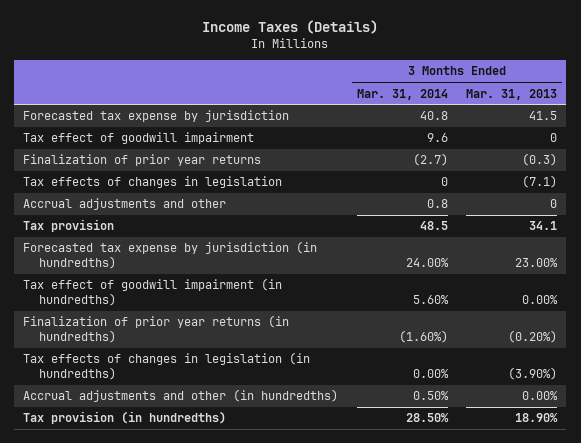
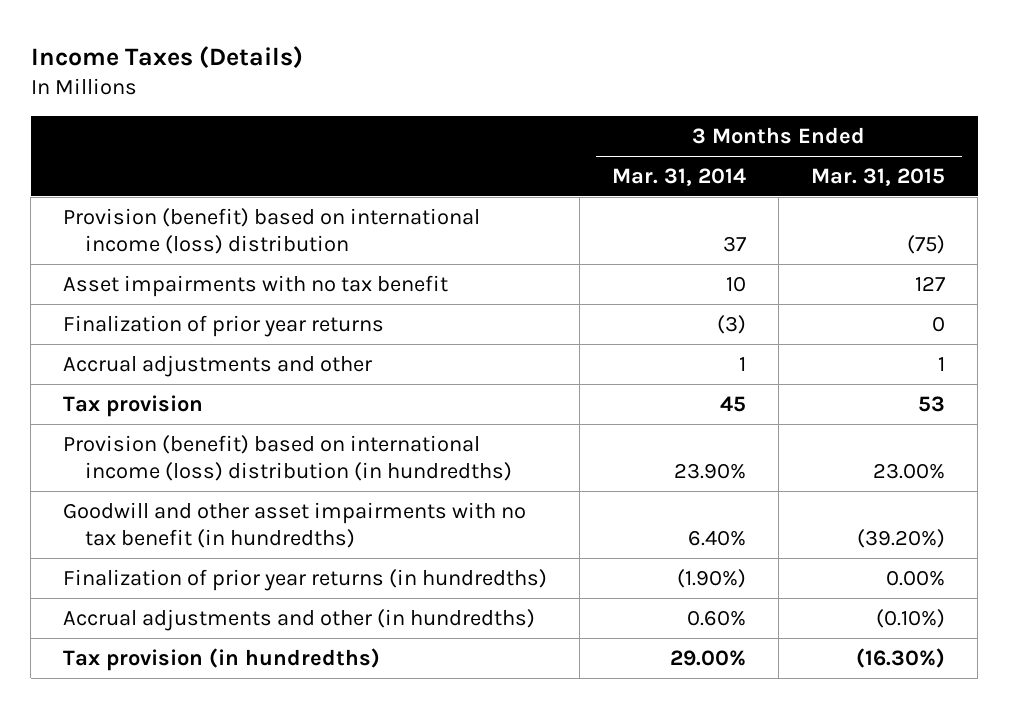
[466,88,558,100] Mar. 31, 2013 -> none
none -> [811,167,946,186] Mar. 31, 2015
[23,110,290,123] Forecasted tax expense by jurisdiction -> none
[23,176,283,189] Tax effects of changes in legislation -> none
[23,241,318,269] Forecasted tax expense by jurisdiction (in hundredths) -> none
[23,352,311,380] Tax effects of changes in legislation (in hundredths) -> none
none -> [63,207,481,254] Provision (benefit) based on international income (loss) distribution
[23,132,255,145] Tax effect of goodwill impairment -> [63,274,449,297] Asset impairments with no tax benefit
[426,133,448,143] 9.6 -> [726,275,747,292] 10
[412,153,448,167] (2.7) -> [717,314,747,334] (3)
[426,199,448,209] 0.8 -> [739,356,747,371] 1
[419,221,448,231] 48.5 -> [720,395,747,412] 45
none -> [63,434,512,481] Provision (benefit) based on international income (loss) distribution (in hundredths)
[23,278,283,306] Tax effect of goodwill impairment (in hundredths) -> [63,501,527,548] Goodwill and other asset impairments with no tax benefit (in hundredths)
[412,294,449,304] 5.60% -> [688,529,747,546] 6.40%
[398,329,448,343] (1.60%) -> [677,568,747,588] (1.90%)
[412,391,449,401] 0.50% -> [687,609,747,626] 0.60%
[405,413,449,423] 28.50% -> [670,649,747,666] 29.00%

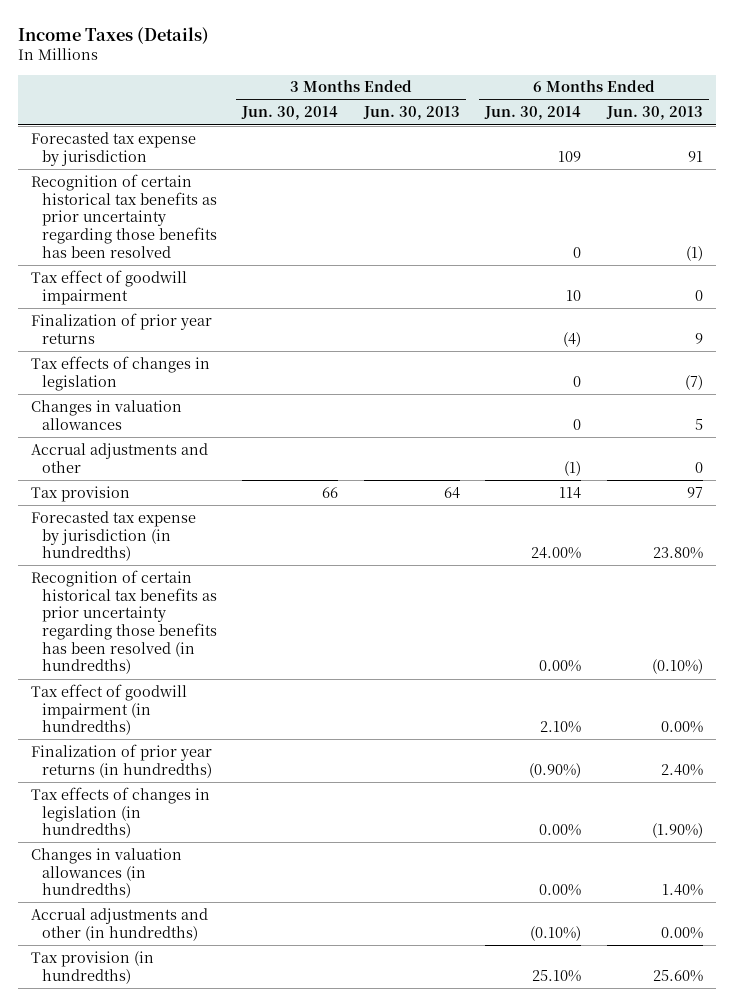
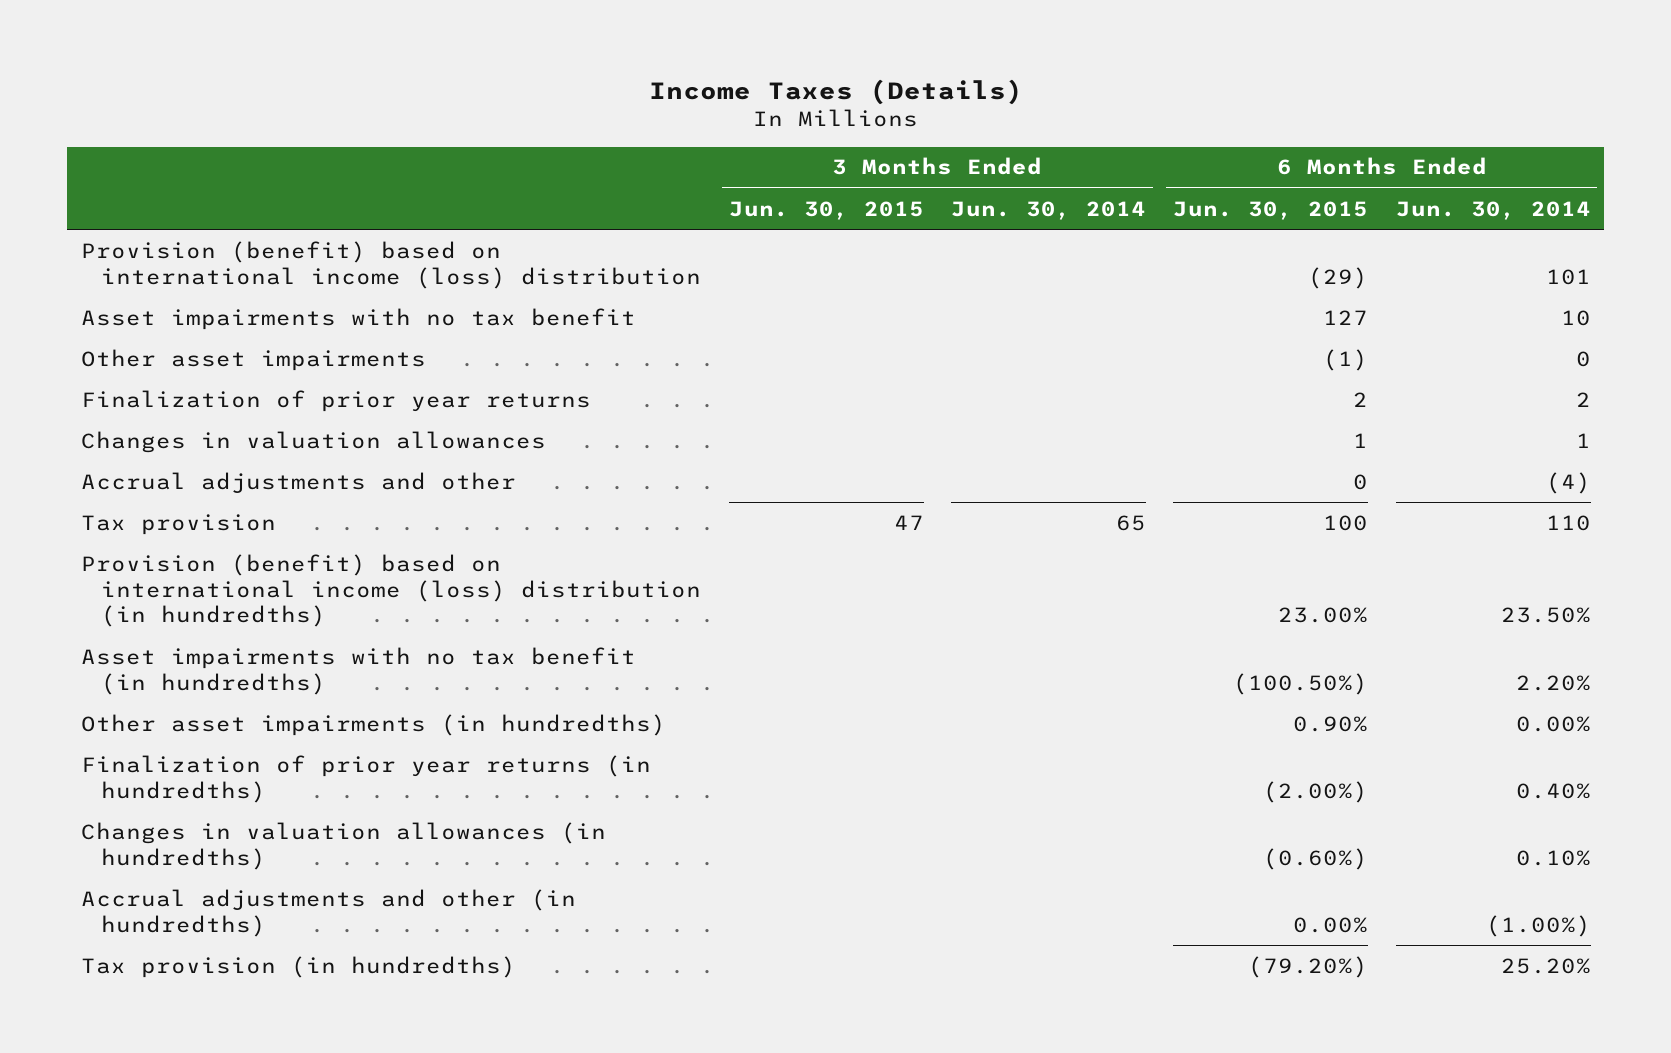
[362,106,460,121] Jun. 30, 2013 -> none
[606,106,704,121] Jun. 30, 2013 -> none
none -> [728,200,924,220] Jun. 30, 2015
none -> [1173,200,1369,220] Jun. 30, 2015
[31,131,197,166] Forecasted tax expense by jurisdiction -> none
[31,173,217,258] Recognition of certain historical tax benefits as prior uncertainty regarding those benefits has been resolved -> none
[31,355,211,391] Tax effects of changes in legislation -> none
[31,510,197,562] Forecasted tax expense by jurisdiction (in hundredths) -> none
[31,569,217,675] Recognition of certain historical tax benefits as prior uncertainty regarding those benefits has been resolved (in hundredths) -> none
[31,786,211,839] Tax effects of changes in legislation (in hundredths) -> none
none -> [80,240,702,289] Provision (benefit) based on international income (loss) distribution
[31,269,188,305] Tax effect of goodwill impairment -> [80,307,636,330] Asset impairments with no tax benefit
none -> [80,348,426,371] Other asset impairments
[563,331,582,347] (4) -> [1575,391,1591,407] 2
[573,418,582,430] 0 -> [1575,432,1591,448] 1
[564,460,582,476] (1) -> [1545,471,1591,494] (4)
[322,486,339,498] 66 -> [1115,514,1146,531] 65
[559,486,582,499] 114 -> [1545,514,1591,531] 110
none -> [80,553,702,628] Provision (benefit) based on international income (loss) distribution (in hundredths)
[31,683,188,736] Tax effect of goodwill impairment (in hundredths) -> [80,646,636,695] Asset impairments with no tax benefit (in hundredths)
[540,721,582,734] 2.10% -> [1515,674,1591,691] 2.20%
none -> [80,713,666,736] Other asset impairments (in hundredths)
[529,762,582,778] (0.90%) -> [1515,782,1591,799] 0.40%
[539,884,582,897] 0.00% -> [1515,849,1591,866] 0.10%
[530,925,582,941] (0.10%) -> [1485,914,1591,937] (1.00%)
[532,969,582,982] 25.10% -> [1500,957,1591,974] 25.20%

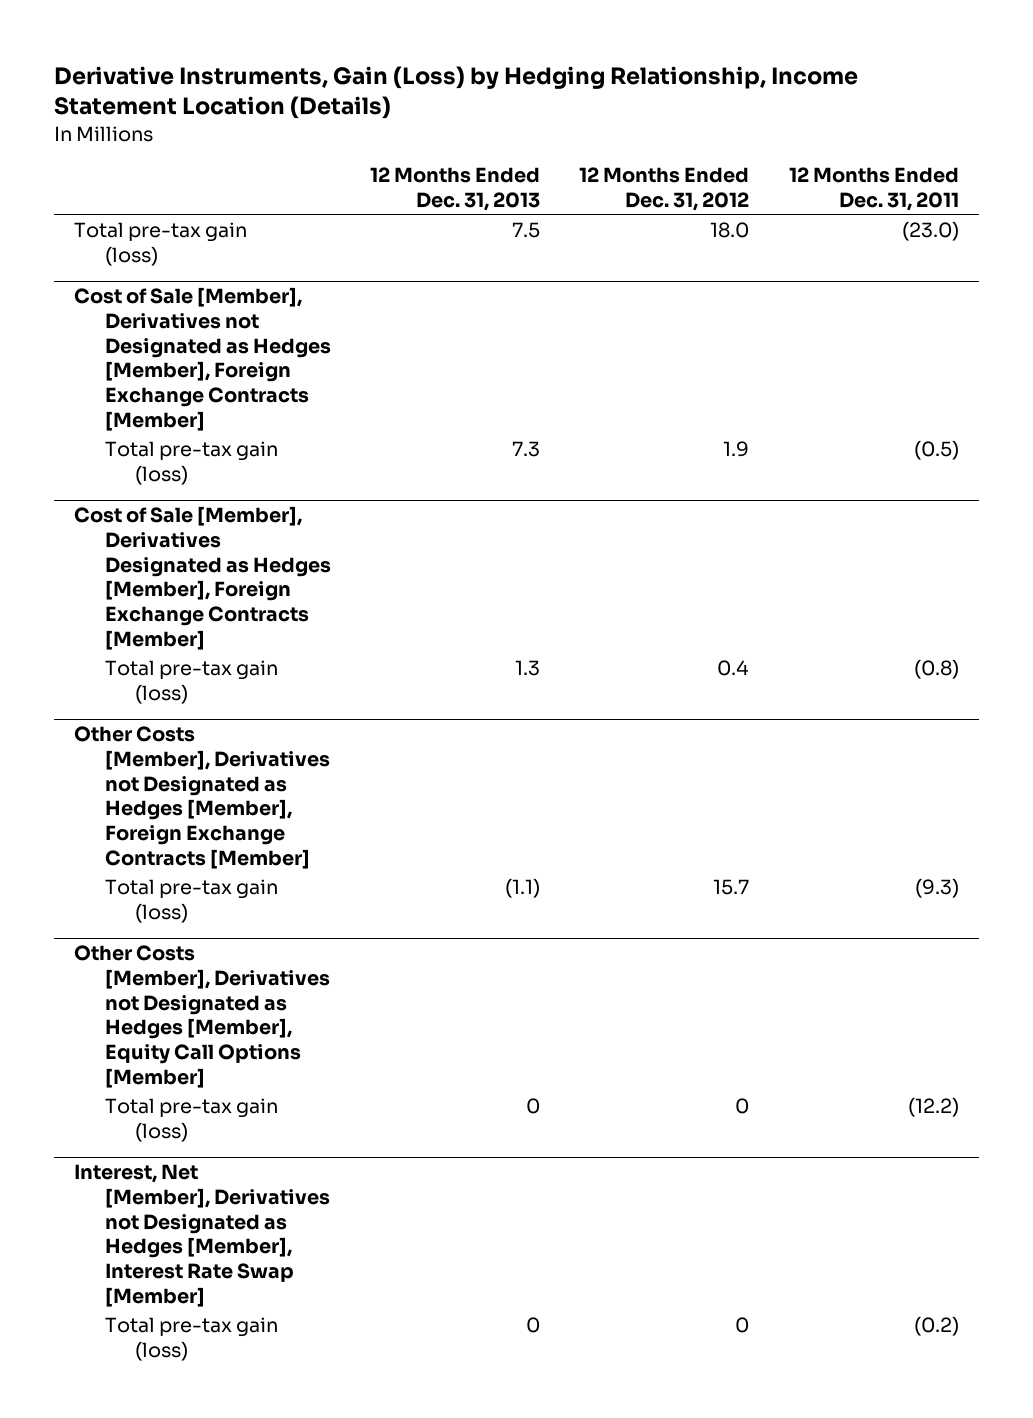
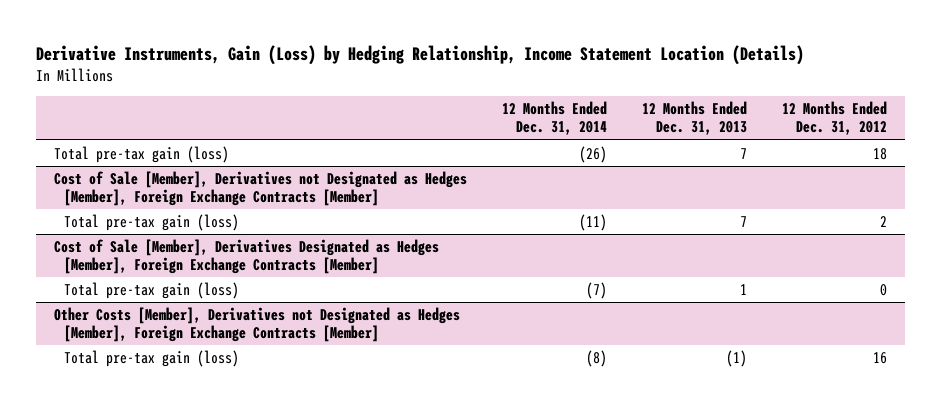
[788,166,959,211] 12 Months Ended Dec. 31, 2011 -> none
none -> [501,101,607,136] 12 Months Ended Dec. 31, 2014
[512,221,541,238] 7.5 -> [740,148,748,160] 7
[710,221,750,238] 18.0 -> [873,148,888,161] 18
[512,440,541,457] 7.3 -> [740,216,748,228] 7
[723,440,750,457] 1.9 -> [880,216,888,228] 2
[515,659,541,676] 1.3 -> [740,284,748,296] 1
[717,659,750,676] 0.4 -> [880,284,888,297] 0
[73,945,330,1088] Other Costs [Member], Derivatives not Designated as Hedges [Member], Equity Call Options [Member] -> none
[104,1097,278,1142] Total pre-tax gain (loss) -> none
[73,1164,330,1307] Interest, Net [Member], Derivatives not Designated as Hedges [Member], Interest Rate Swap [Member] -> none
[104,1316,278,1361] Total pre-tax gain (loss) -> none
[505,877,541,898] (1.1) -> [726,350,748,368] (1)
[713,878,750,895] 15.7 -> [873,352,888,365] 16

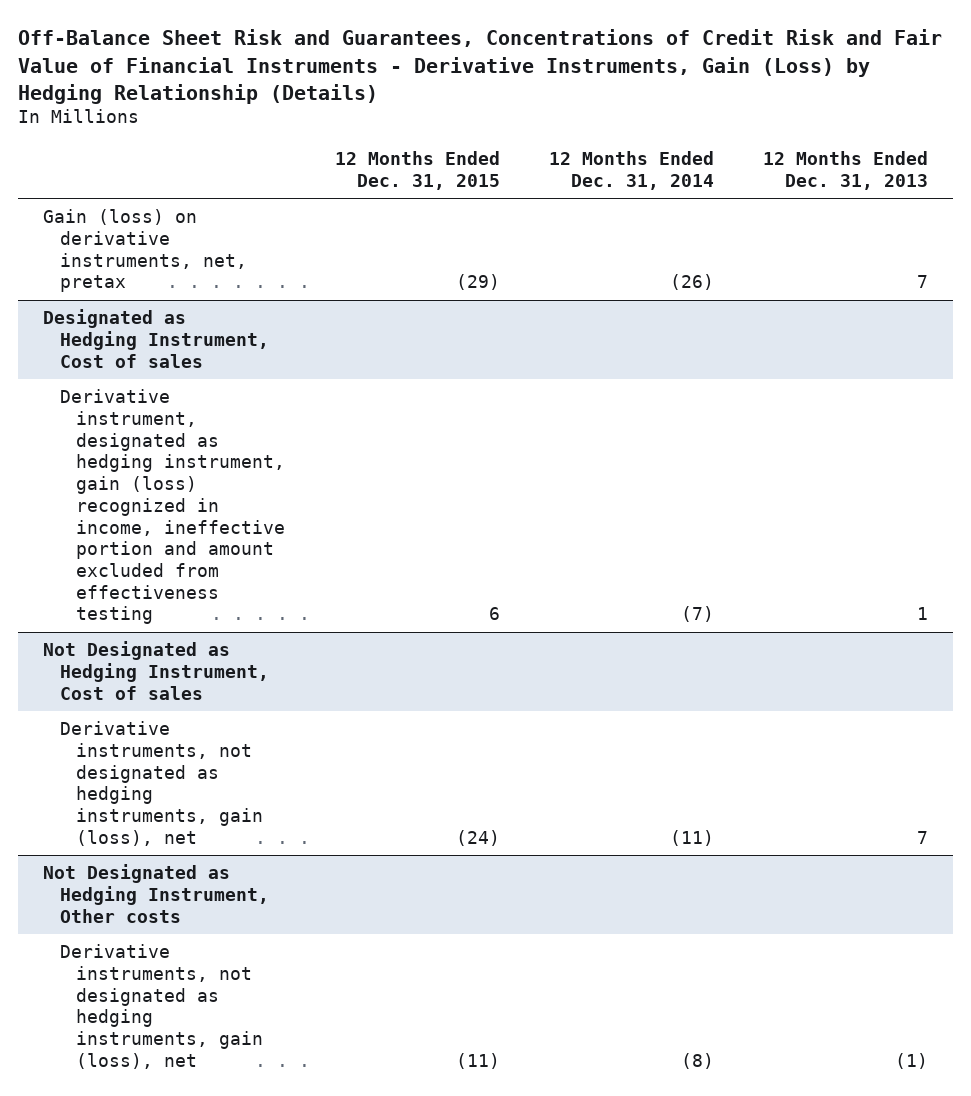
[35,44,804,65] Derivative Instruments, Gain (Loss) by Hedging Relationship, Income Statement Location (Details) -> [18,29,943,104] Off-Balance Sheet Risk and Guarantees, Concentrations of Credit Risk and Fair Value of Financial Instruments - Derivative Instruments, Gain (Loss) by Hedging Relationship (Details)
[782,101,888,136] 12 Months Ended Dec. 31, 2012 -> none
none -> [334,151,500,190] 12 Months Ended Dec. 31, 2015
[53,171,467,207] Cost of Sale [Member], Derivatives not Designated as Hedges [Member], Foreign Exchange Contracts [Member] -> none
[53,239,439,275] Cost of Sale [Member], Derivatives Designated as Hedges [Member], Foreign Exchange Contracts [Member] -> none
[64,282,240,300] Total pre-tax gain (loss) -> none
[53,307,460,343] Other Costs [Member], Derivatives not Designated as Hedges [Member], Foreign Exchange Contracts [Member] -> none
[64,350,240,368] Total pre-tax gain (loss) -> none
[53,146,229,164] Total pre-tax gain (loss) -> [42,209,247,293] Gain (loss) on derivative instruments, net, pretax
none -> [42,309,269,368] Designated as Hedging Instrument, Cost of sales
none -> [59,389,286,625] Derivative instrument, designated as hedging instrument, gain (loss) recognized in income, ineffective portion and amount excluded from effectiveness testing
none -> [42,641,269,700] Not Designated as Hedging Instrument, Cost of sales
[64,214,240,232] Total pre-tax gain (loss) -> [59,721,264,846] Derivative instruments, not designated as hedging instruments, gain (loss), net
none -> [42,864,269,923] Not Designated as Hedging Instrument, Other costs
none -> [59,944,264,1069] Derivative instruments, not designated as hedging instruments, gain (loss), net

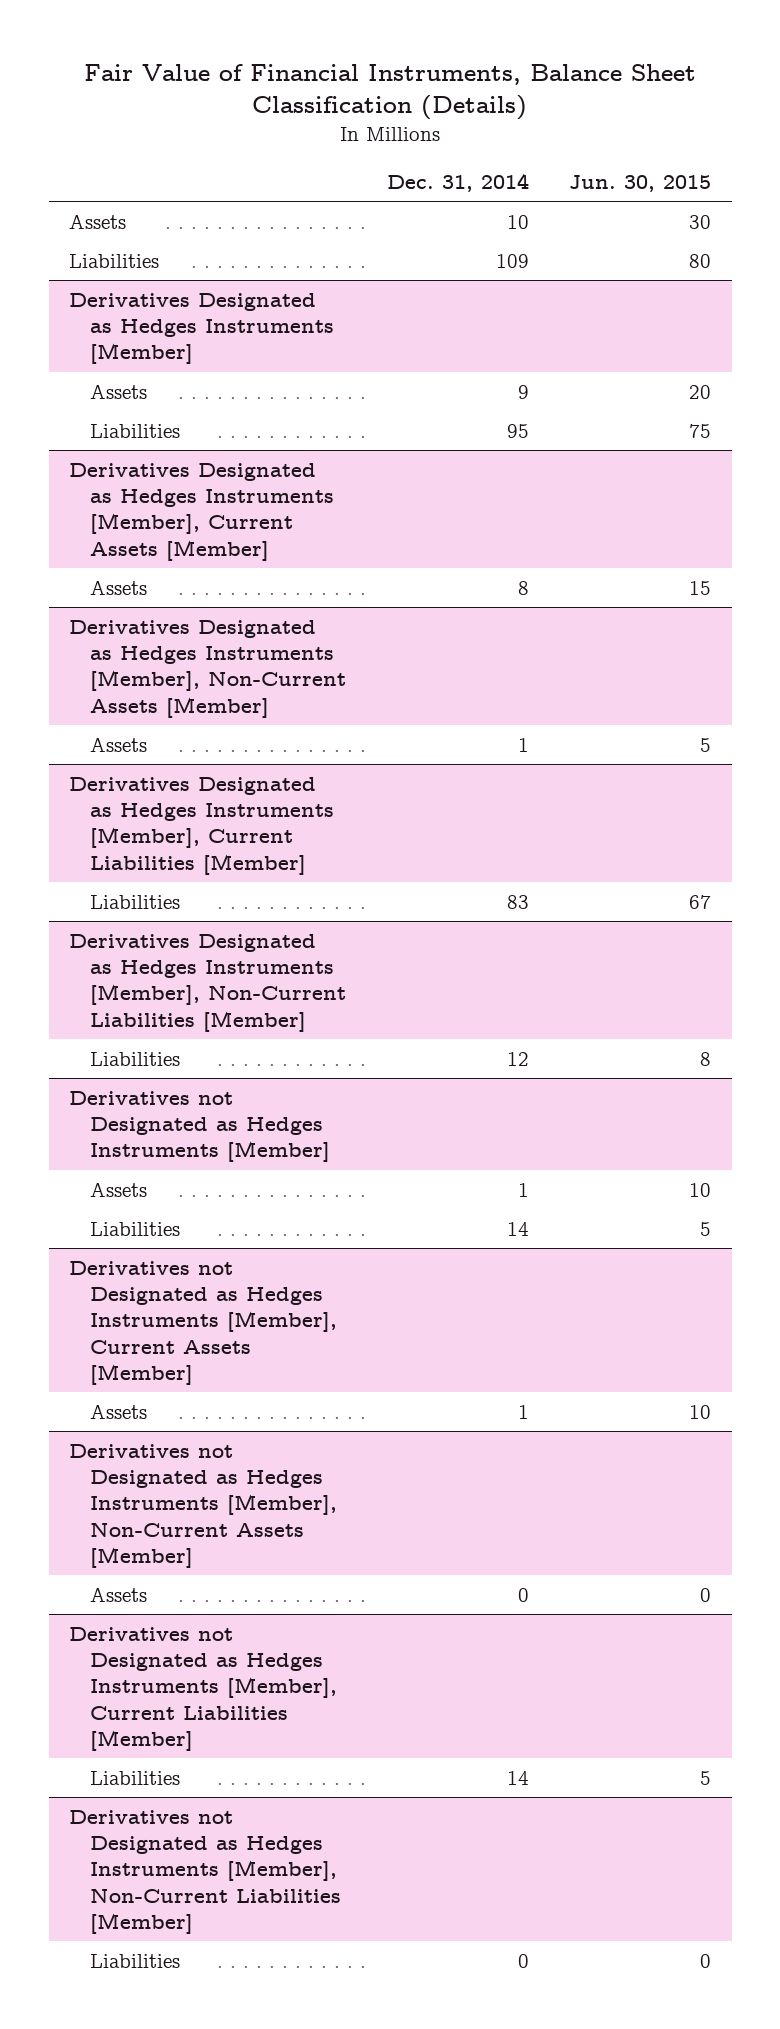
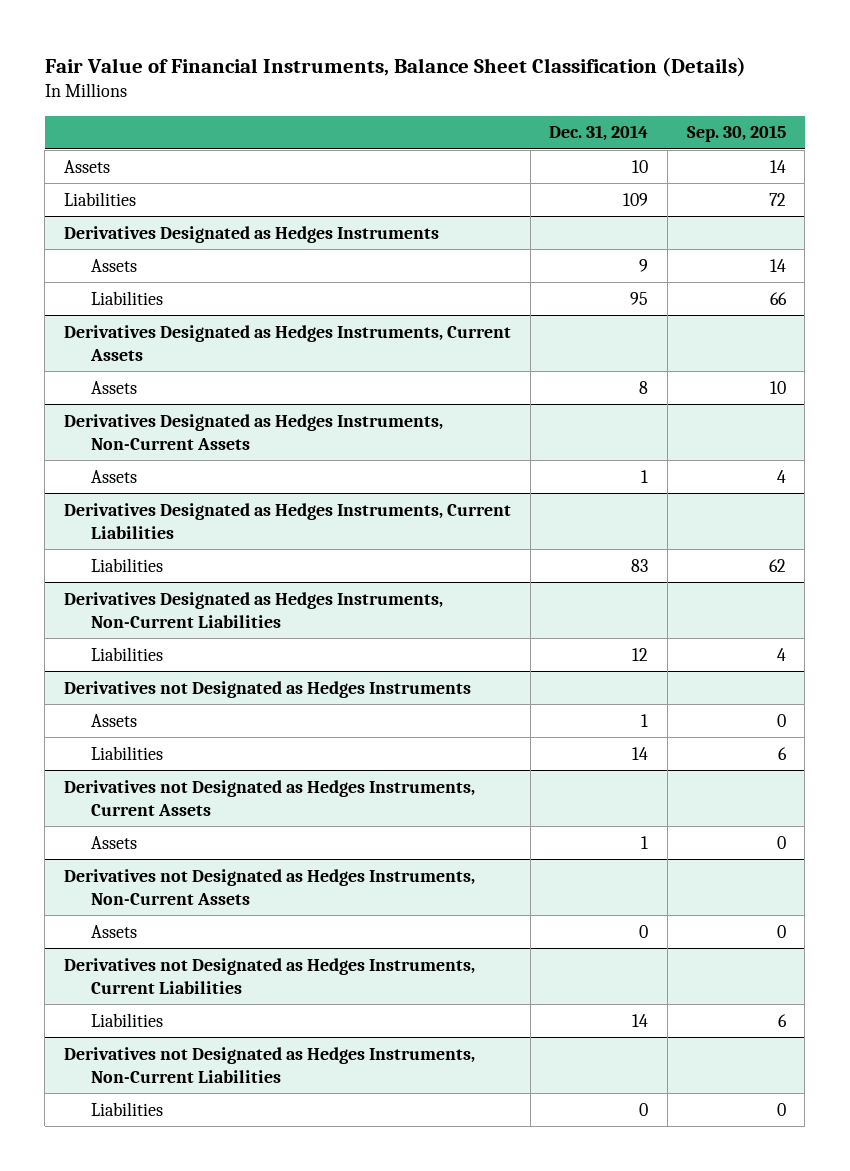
[569,174,712,192] Jun. 30, 2015 -> none
none -> [686,125,786,143] Sep. 30, 2015
[68,292,334,365] Derivatives Designated as Hedges Instruments [Member] -> [63,225,439,243] Derivatives Designated as Hedges Instruments
[68,462,334,561] Derivatives Designated as Hedges Instruments [Member], Current Assets [Member] -> [63,324,511,361] Derivatives Designated as Hedges Instruments, Current Assets
[68,619,346,718] Derivatives Designated as Hedges Instruments [Member], Non-Current Assets [Member] -> [63,413,443,450] Derivatives Designated as Hedges Instruments, Non-Current Assets
[68,776,334,875] Derivatives Designated as Hedges Instruments [Member], Current Liabilities [Member] -> [63,502,511,539] Derivatives Designated as Hedges Instruments, Current Liabilities
[68,933,346,1032] Derivatives Designated as Hedges Instruments [Member], Non-Current Liabilities [Member] -> [63,591,443,628] Derivatives Designated as Hedges Instruments, Non-Current Liabilities
[68,1090,330,1163] Derivatives not Designated as Hedges Instruments [Member] -> [63,680,471,698] Derivatives not Designated as Hedges Instruments
[68,1260,337,1385] Derivatives not Designated as Hedges Instruments [Member], Current Assets [Member] -> [63,779,475,816] Derivatives not Designated as Hedges Instruments, Current Assets
[68,1443,337,1568] Derivatives not Designated as Hedges Instruments [Member], Non-Current Assets [Member] -> [63,868,475,905] Derivatives not Designated as Hedges Instruments, Non-Current Assets
[68,1626,337,1751] Derivatives not Designated as Hedges Instruments [Member], Current Liabilities [Member] -> [63,957,475,994] Derivatives not Designated as Hedges Instruments, Current Liabilities
[68,1809,341,1934] Derivatives not Designated as Hedges Instruments [Member], Non-Current Liabilities [Member] -> [63,1046,475,1083] Derivatives not Designated as Hedges Instruments, Non-Current Liabilities

